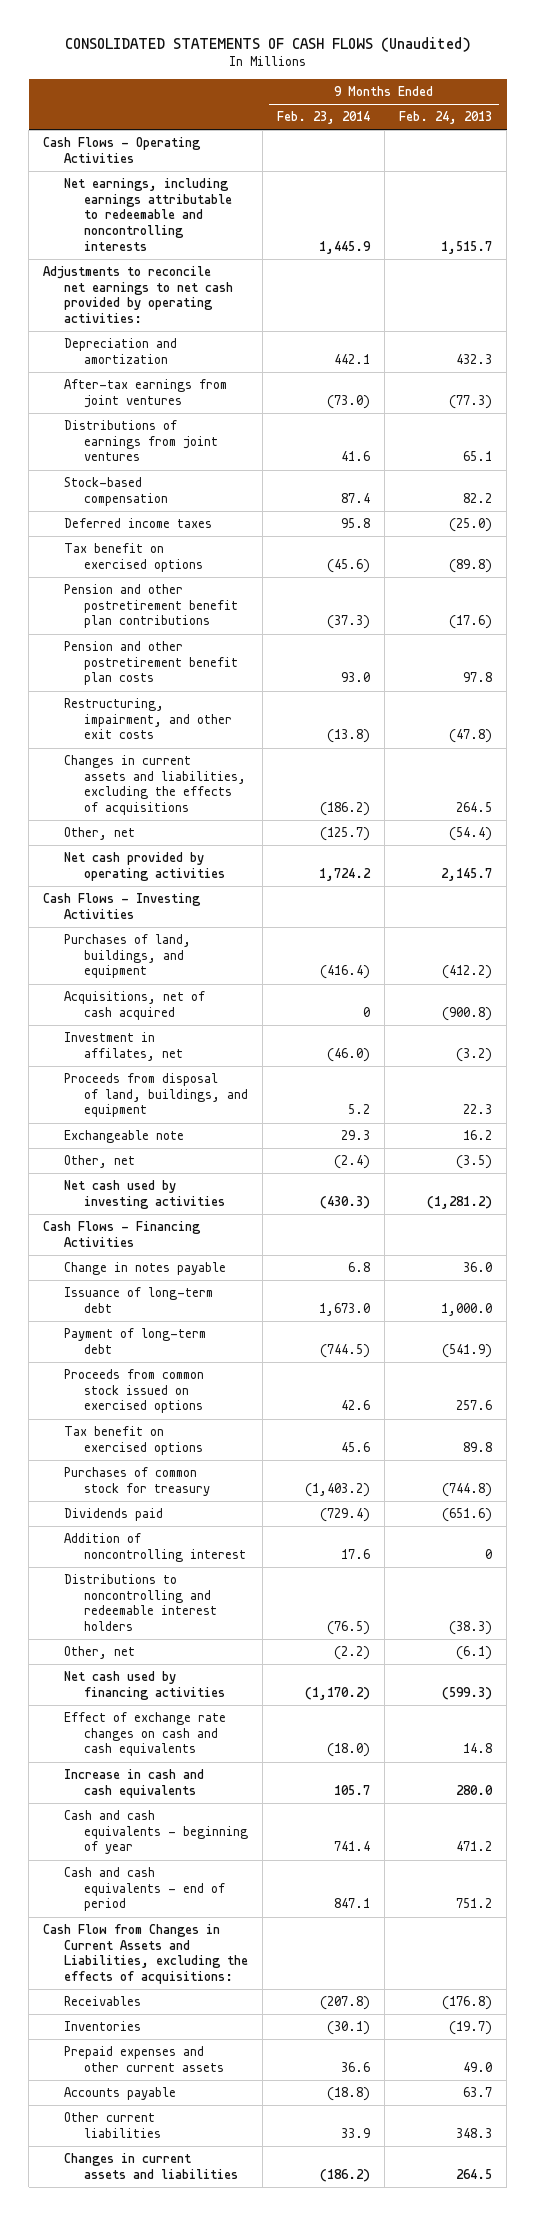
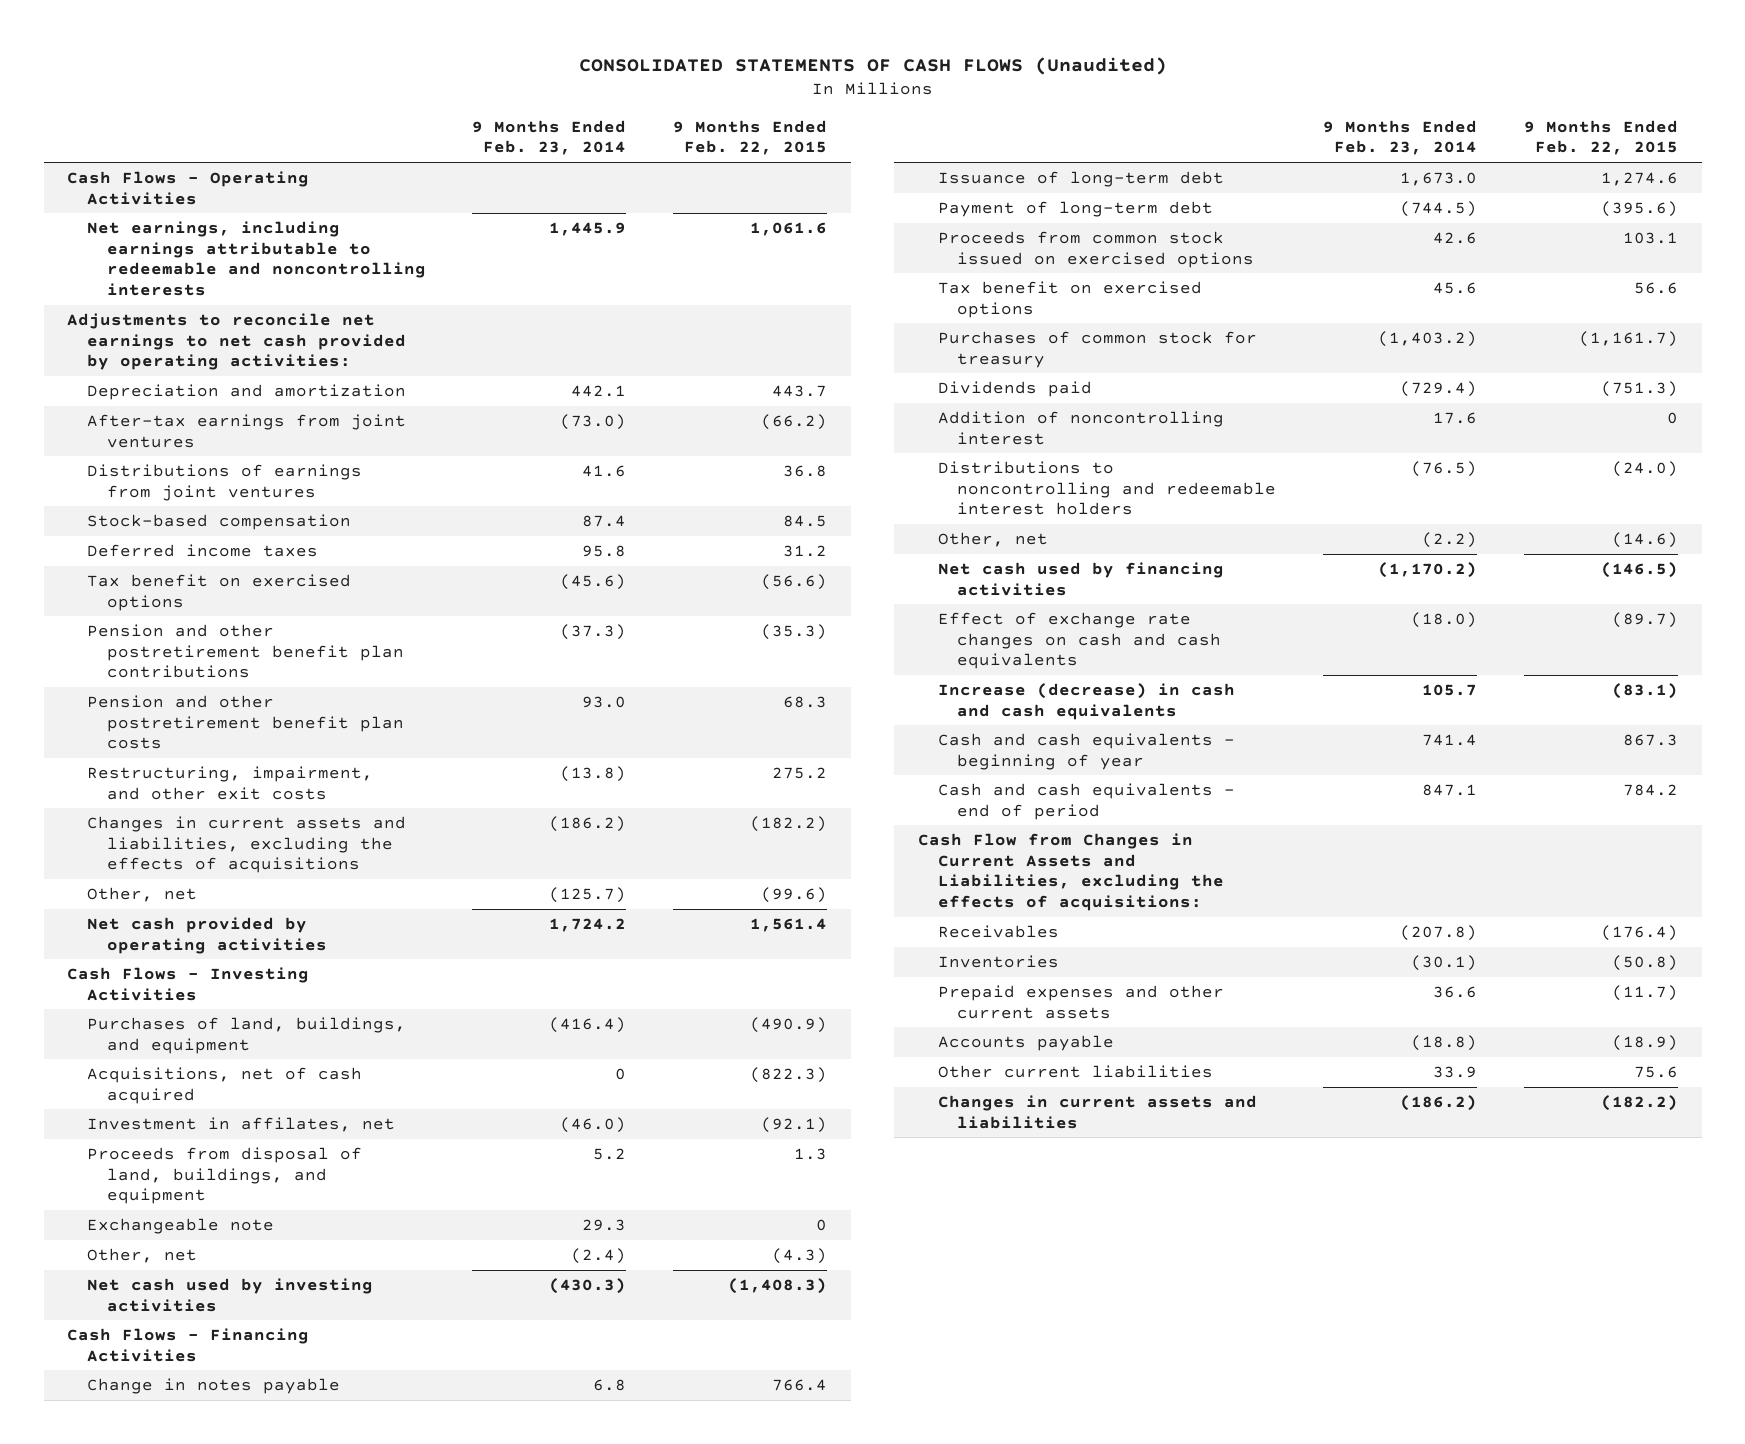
[399,111,493,125] Feb. 24, 2013 -> none
none -> [673,119,828,156] 9 Months Ended Feb. 22, 2015
[63,1768,204,1798] Increase in cash and cash equivalents -> [937,682,1235,720] Increase (decrease) in cash and cash equivalents

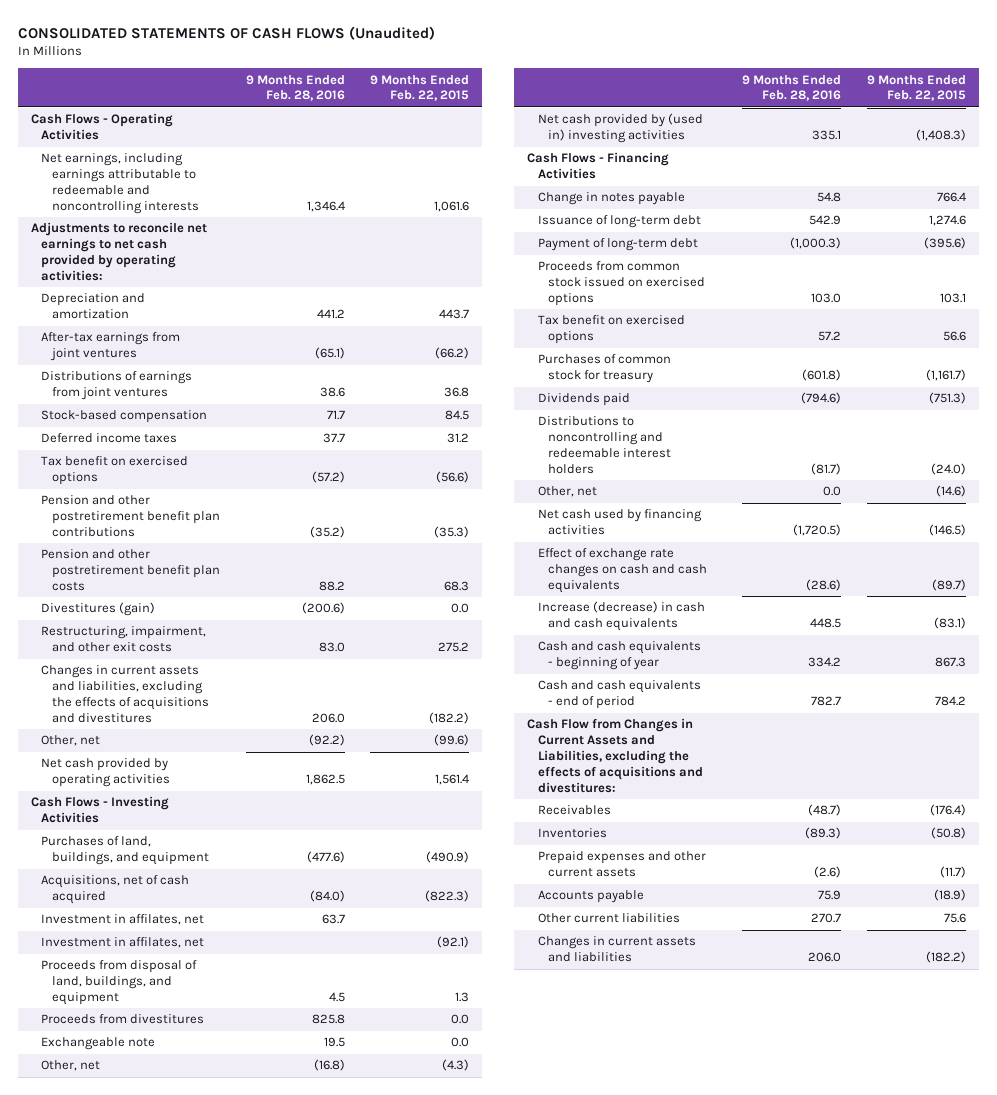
[472,119,627,156] 9 Months Ended Feb. 23, 2014 -> none
none -> [245,74,345,102] 9 Months Ended Feb. 28, 2016
none -> [41,602,156,617] Divestitures (gain)
[86,815,406,874] Changes in current assets and liabilities, excluding the effects of acquisitions -> [41,665,209,723] Changes in current assets and liabilities, excluding the effects of acquisitions and divestitures
none -> [41,914,205,926] Investment in affilates, net
none -> [41,1014,205,1025] Proceeds from divestitures
[816,1218,828,1231] 0 -> [451,1037,470,1048] 0.0
[86,1277,373,1312] Net cash used by investing activities -> [537,113,703,144] Net cash provided by (used in) investing activities
[937,410,1224,445] Addition of noncontrolling interest -> none
[917,832,1224,912] Cash Flow from Changes in Current Assets and Liabilities, excluding the effects of acquisitions: -> [527,718,703,793] Cash Flow from Changes in Current Assets and Liabilities, excluding the effects of acquisitions and divestitures:

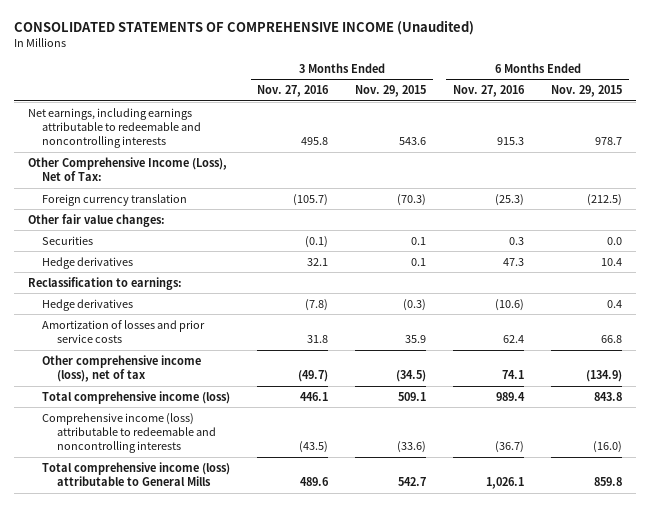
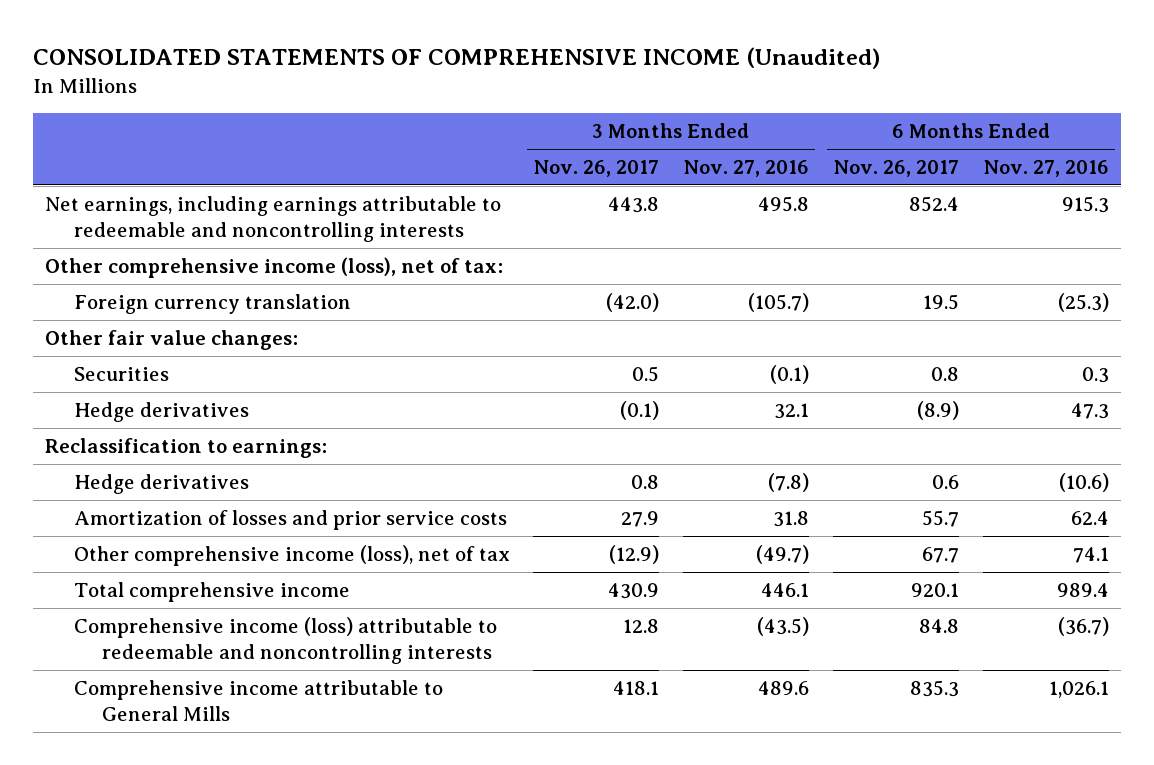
[355,84,427,97] Nov. 29, 2015 -> none
[551,84,623,97] Nov. 29, 2015 -> none
none -> [533,160,660,178] Nov. 26, 2017
none -> [832,160,959,178] Nov. 26, 2017
[27,156,227,181] Other Comprehensive Income (Loss), Net of Tax: -> [44,256,503,278] Other comprehensive income (loss), net of tax:
[42,390,231,404] Total comprehensive income (loss) -> [73,581,350,602] Total comprehensive income
[42,461,231,486] Total comprehensive income (loss) attributable to General Mills -> [73,679,443,722] Comprehensive income attributable to General Mills

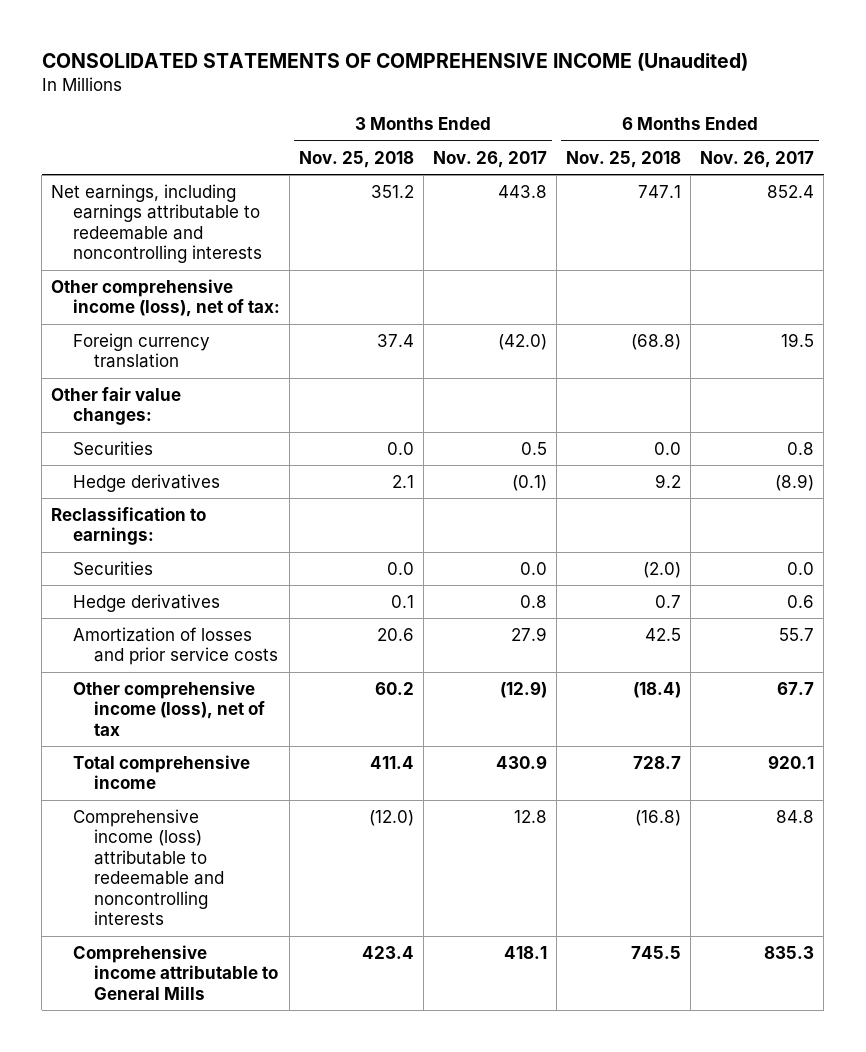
[683,160,810,178] Nov. 27, 2016 -> none
[982,160,1109,178] Nov. 27, 2016 -> none
none -> [298,150,414,168] Nov. 25, 2018
none -> [566,150,682,168] Nov. 25, 2018
none -> [72,560,153,575] Securities

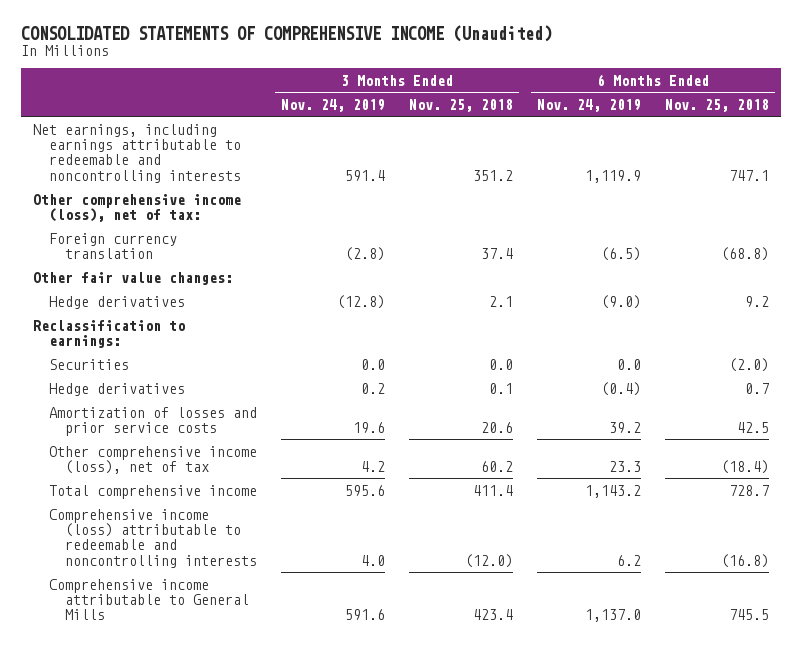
[433,150,548,168] Nov. 26, 2017 -> none
[700,150,815,168] Nov. 26, 2017 -> none
none -> [280,99,385,113] Nov. 24, 2019
none -> [537,99,642,113] Nov. 24, 2019
[72,440,153,455] Securities -> none

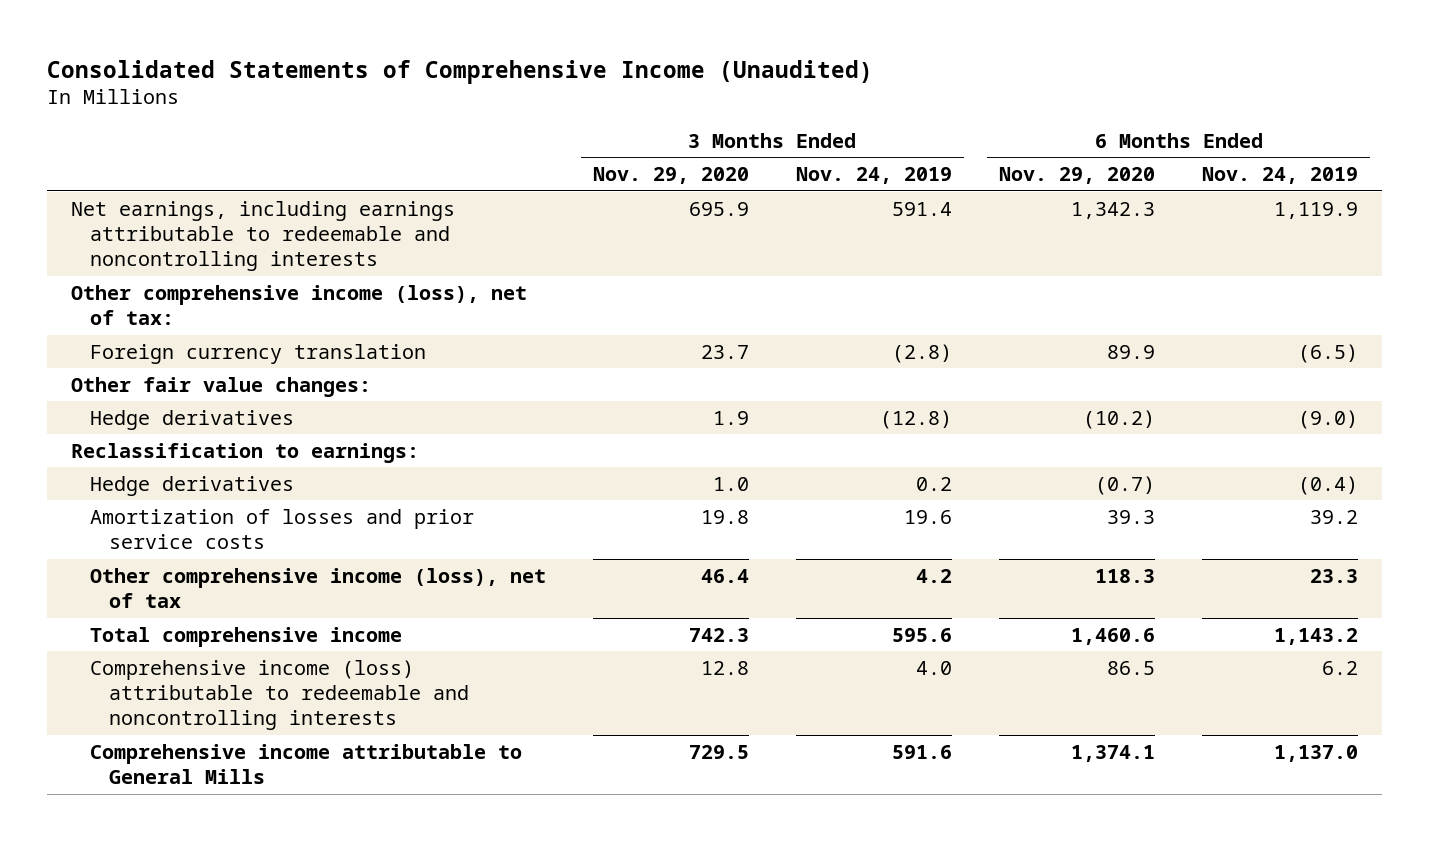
[20,24,552,42] CONSOLIDATED STATEMENTS OF COMPREHENSIVE INCOME (Unaudited) -> [47,59,874,84] Consolidated Statements of Comprehensive Income (Unaudited)
[409,99,514,113] Nov. 25, 2018 -> none
[665,99,770,113] Nov. 25, 2018 -> none
none -> [592,167,749,185] Nov. 29, 2020
none -> [999,167,1156,185] Nov. 29, 2020
[48,358,129,370] Securities -> none

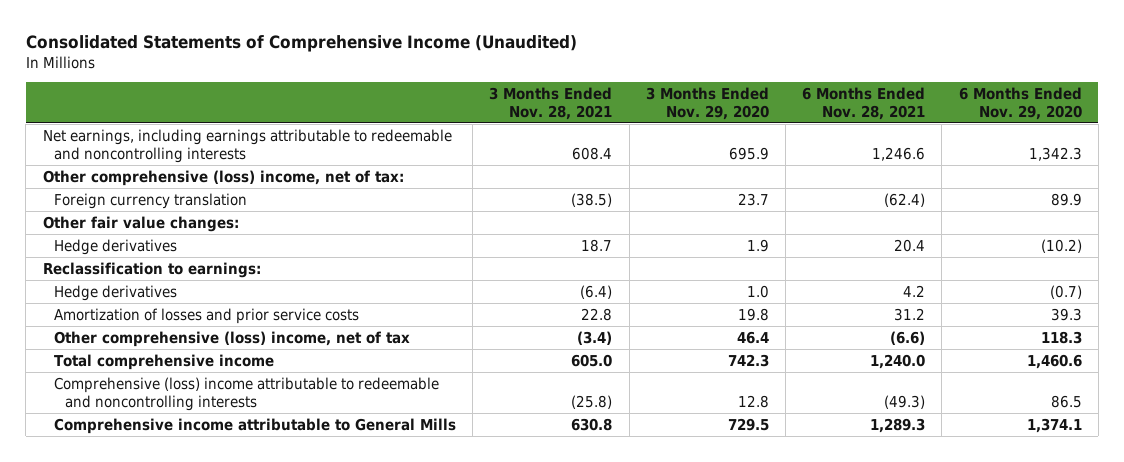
[795,167,952,185] Nov. 24, 2019 -> none
[1202,167,1359,185] Nov. 24, 2019 -> none
none -> [489,86,613,120] 3 Months Ended Nov. 28, 2021
none -> [802,86,926,120] 6 Months Ended Nov. 28, 2021
[70,284,527,325] Other comprehensive income (loss), net of tax: -> [42,169,404,186] Other comprehensive (loss) income, net of tax:
[89,567,546,608] Other comprehensive income (loss), net of tax -> [53,330,410,347] Other comprehensive (loss) income, net of tax
[89,659,470,731] Comprehensive income (loss) attributable to redeemable and noncontrolling interests -> [53,376,439,411] Comprehensive (loss) income attributable to redeemable and noncontrolling interests

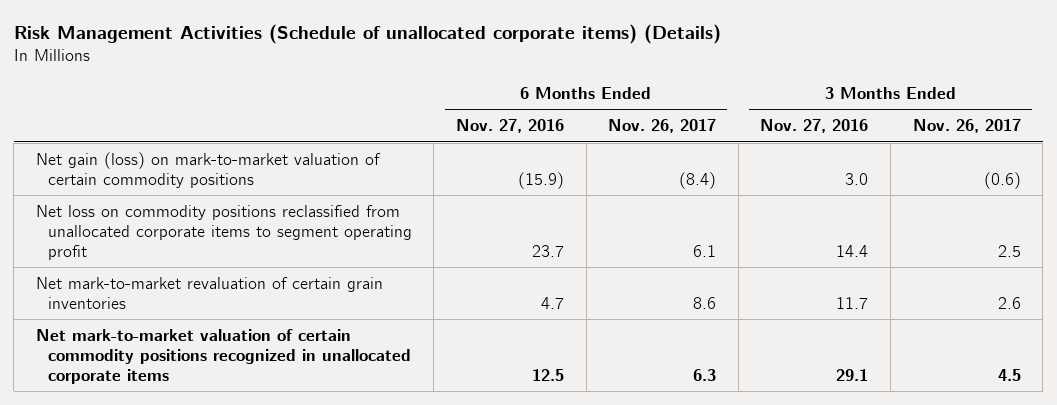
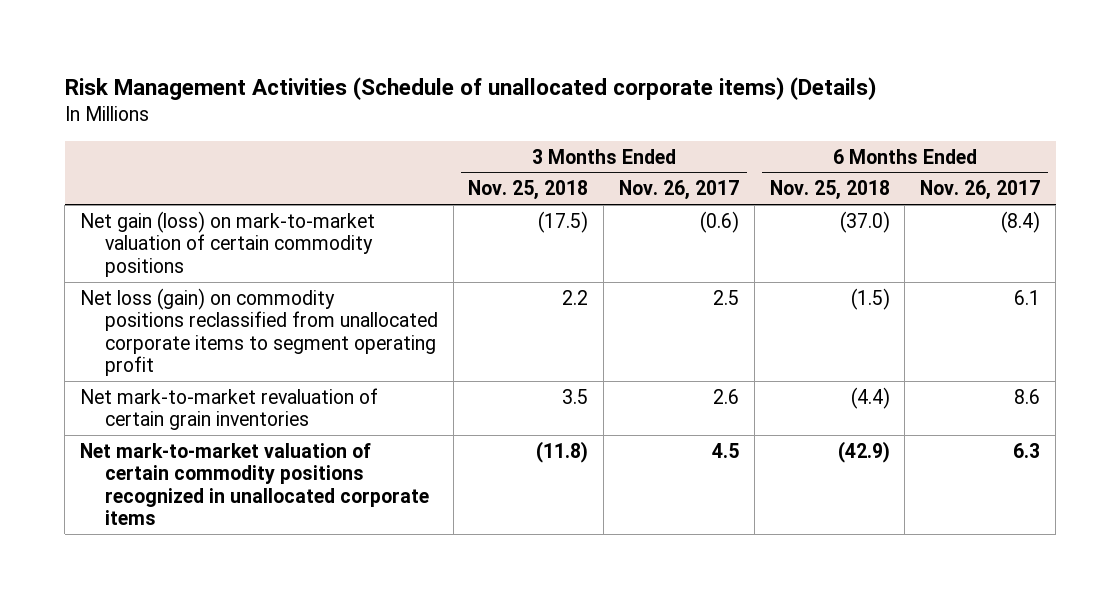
[455,119,564,134] Nov. 27, 2016 -> none
[760,119,869,134] Nov. 27, 2016 -> none
none -> [468,180,589,201] Nov. 25, 2018
none -> [769,180,890,201] Nov. 25, 2018
[35,204,412,260] Net loss on commodity positions reclassified from unallocated corporate items to segment operating profit -> [80,287,438,377] Net loss (gain) on commodity positions reclassified from unallocated corporate items to segment operating profit

